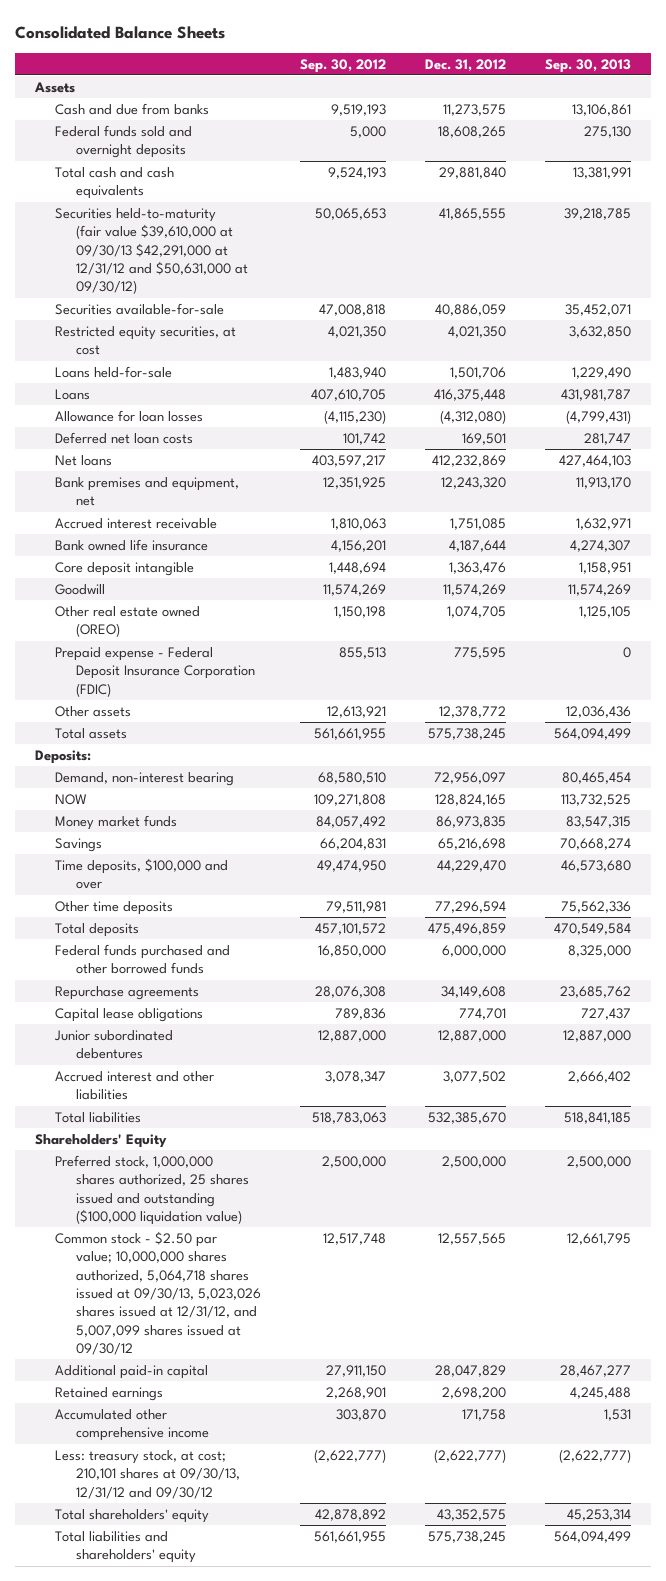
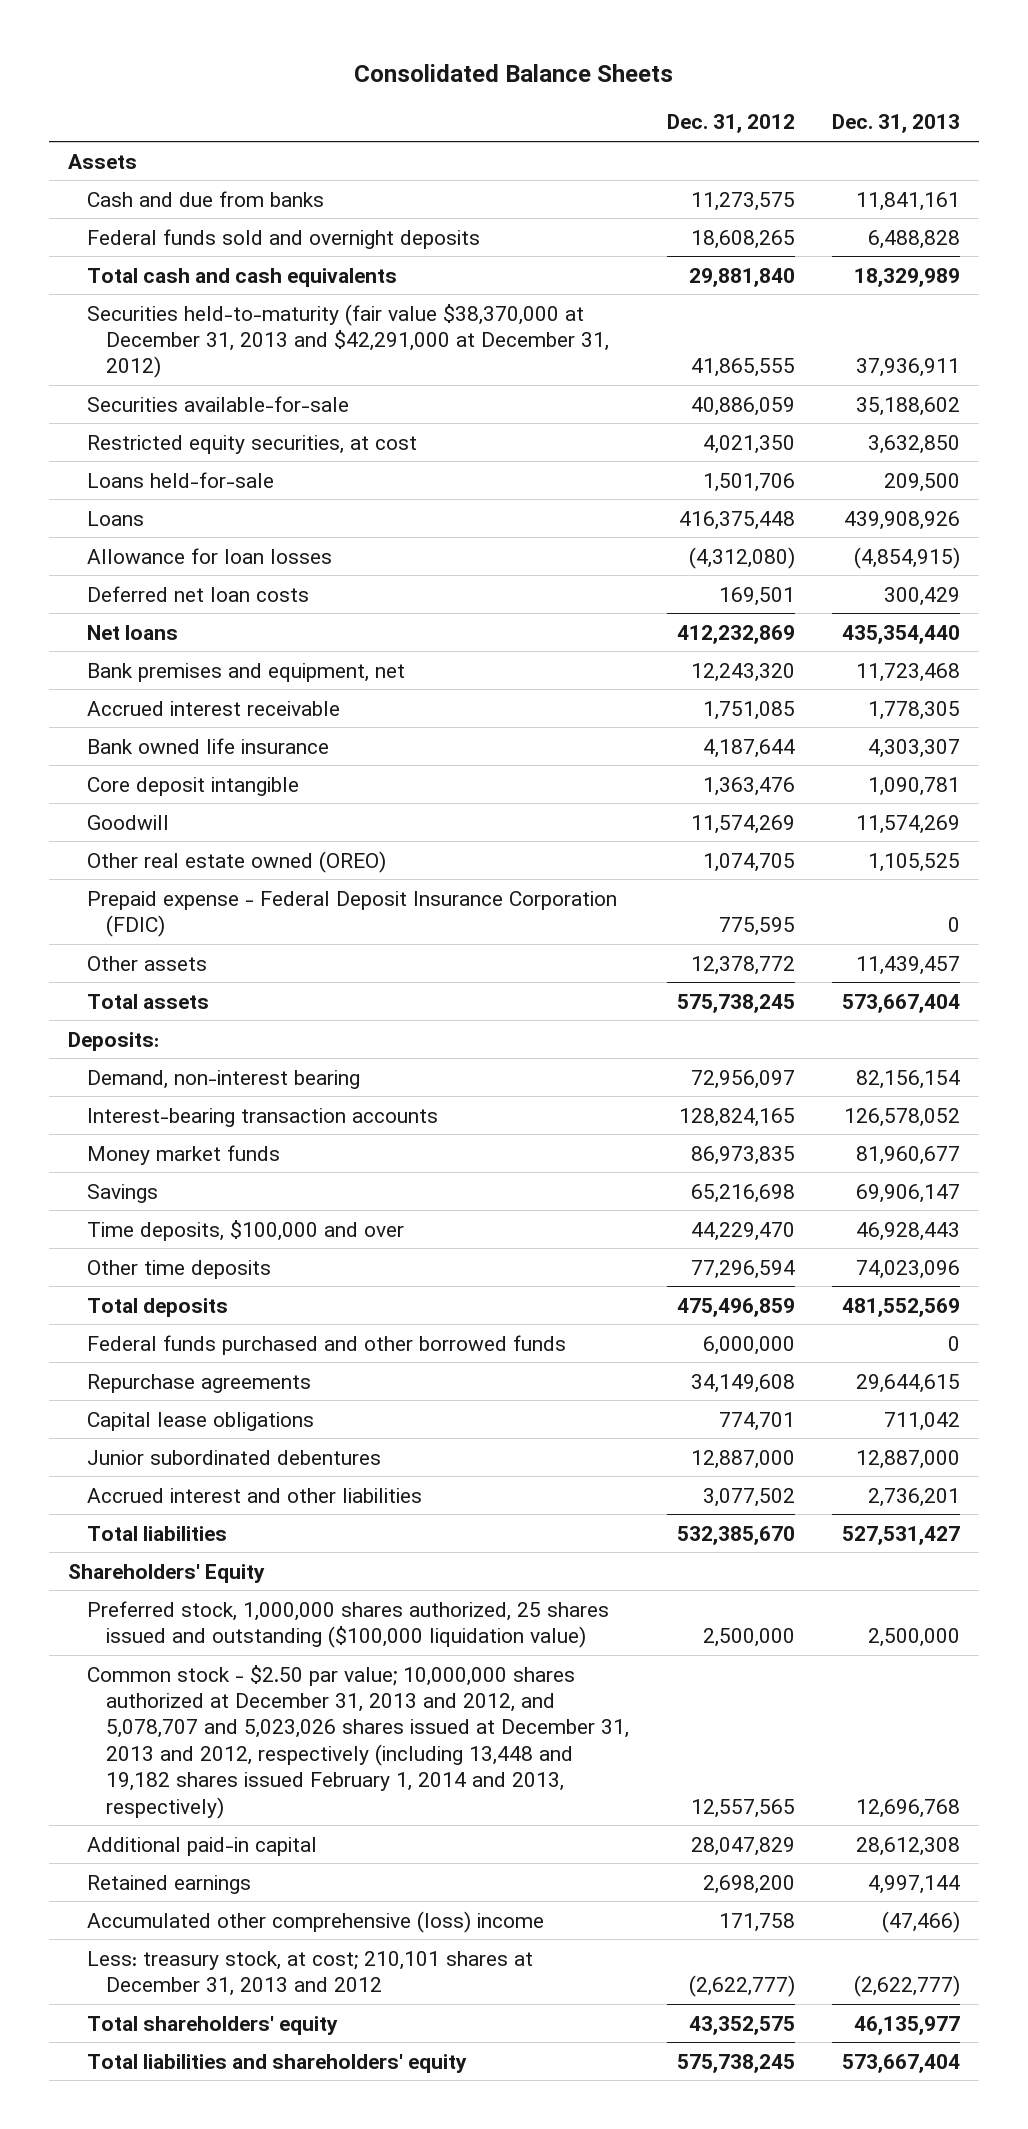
[300,58,387,73] Sep. 30, 2012 -> none
[545,58,632,73] Sep. 30, 2013 -> none
none -> [832,114,961,134] Dec. 31, 2013
[55,207,249,295] Securities held-to-maturity (fair value $39,610,000 at 09/30/13 $42,291,000 at 12/31/12 and $50,631,000 at 09/30/12) -> [87,303,610,379] Securities held-to-maturity (fair value $38,370,000 at December 31, 2013 and $42,291,000 at December 31, 2012)
[55,793,88,805] NOW -> [87,1107,439,1127] Interest-bearing transaction accounts
[55,1230,262,1356] Common stock - $2.50 par value; 10,000,000 shares authorized, 5,064,718 shares issued at 09/30/13, 5,023,026 shares issued at 12/31/12, and 5,007,099 shares issued at 09/30/12 -> [87,1664,630,1819] Common stock - $2.50 par value; 10,000,000 shares authorized at December 31, 2013 and 2012, and 5,078,707 and 5,023,026 shares issued at December 31, 2013 and 2012, respectively (including 13,448 and 19,182 shares issued February 1, 2014 and 2013, respectively)
[55,1408,210,1442] Accumulated other comprehensive income -> [87,1910,545,1933] Accumulated other comprehensive (loss) income
[55,1449,241,1499] Less: treasury stock, at cost; 210,101 shares at 09/30/13, 12/31/12 and 09/30/12 -> [87,1950,534,1997] Less: treasury stock, at cost; 210,101 shares at December 31, 2013 and 2012

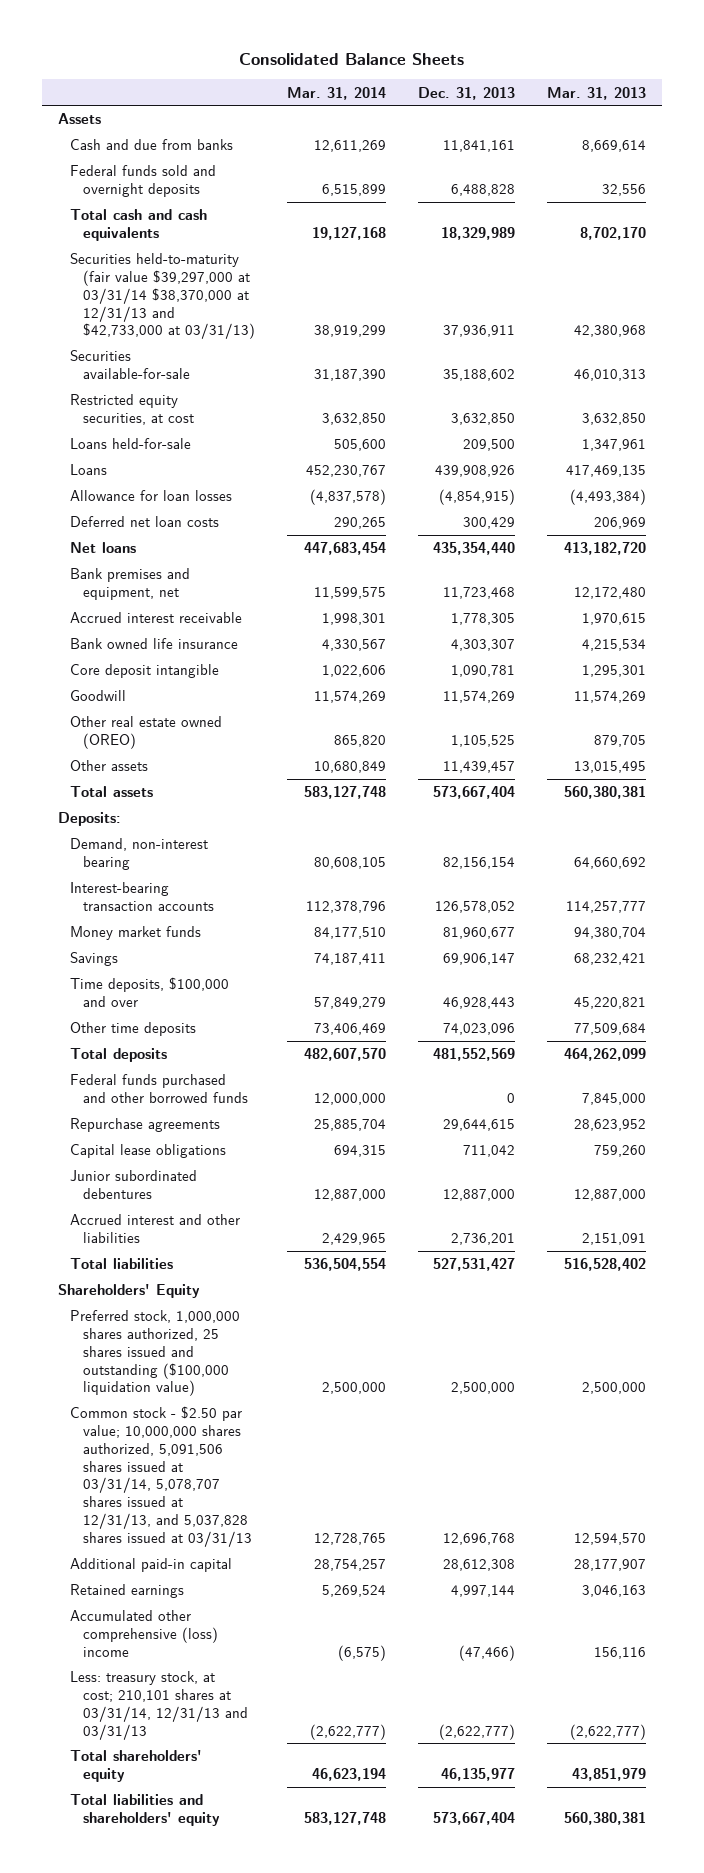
[666,114,795,134] Dec. 31, 2012 -> none
none -> [287,86,387,100] Mar. 31, 2014
none -> [547,86,647,100] Mar. 31, 2013
[87,303,610,379] Securities held-to-maturity (fair value $38,370,000 at December 31, 2013 and $42,291,000 at December 31, 2012) -> [70,253,255,340] Securities held-to-maturity (fair value $39,297,000 at 03/31/14 $38,370,000 at 12/31/13 and $42,733,000 at 03/31/13)
[87,890,618,938] Prepaid expense - Federal Deposit Insurance Corporation (FDIC) -> none
[87,1664,630,1819] Common stock - $2.50 par value; 10,000,000 shares authorized at December 31, 2013 and 2012, and 5,078,707 and 5,023,026 shares issued at December 31, 2013 and 2012, respectively (including 13,448 and 19,182 shares issued February 1, 2014 and 2013, respectively) -> [70,1406,252,1547] Common stock - $2.50 par value; 10,000,000 shares authorized, 5,091,506 shares issued at 03/31/14, 5,078,707 shares issued at 12/31/13, and 5,037,828 shares issued at 03/31/13
[87,1950,534,1997] Less: treasury stock, at cost; 210,101 shares at December 31, 2013 and 2012 -> [70,1671,248,1740] Less: treasury stock, at cost; 210,101 shares at 03/31/14, 12/31/13 and 03/31/13

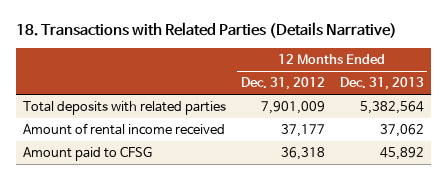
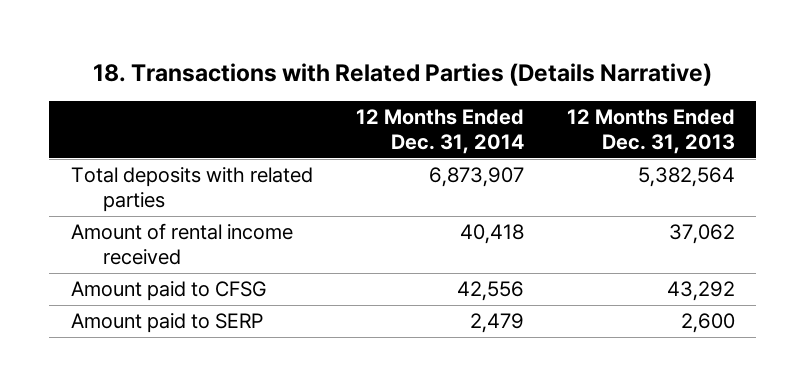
[240,77,325,91] Dec. 31, 2012 -> none
none -> [355,109,524,154] 12 Months Ended Dec. 31, 2014
[379,147,424,161] 45,892 -> [666,281,735,302] 43,292
none -> [70,313,263,334] Amount paid to SERP

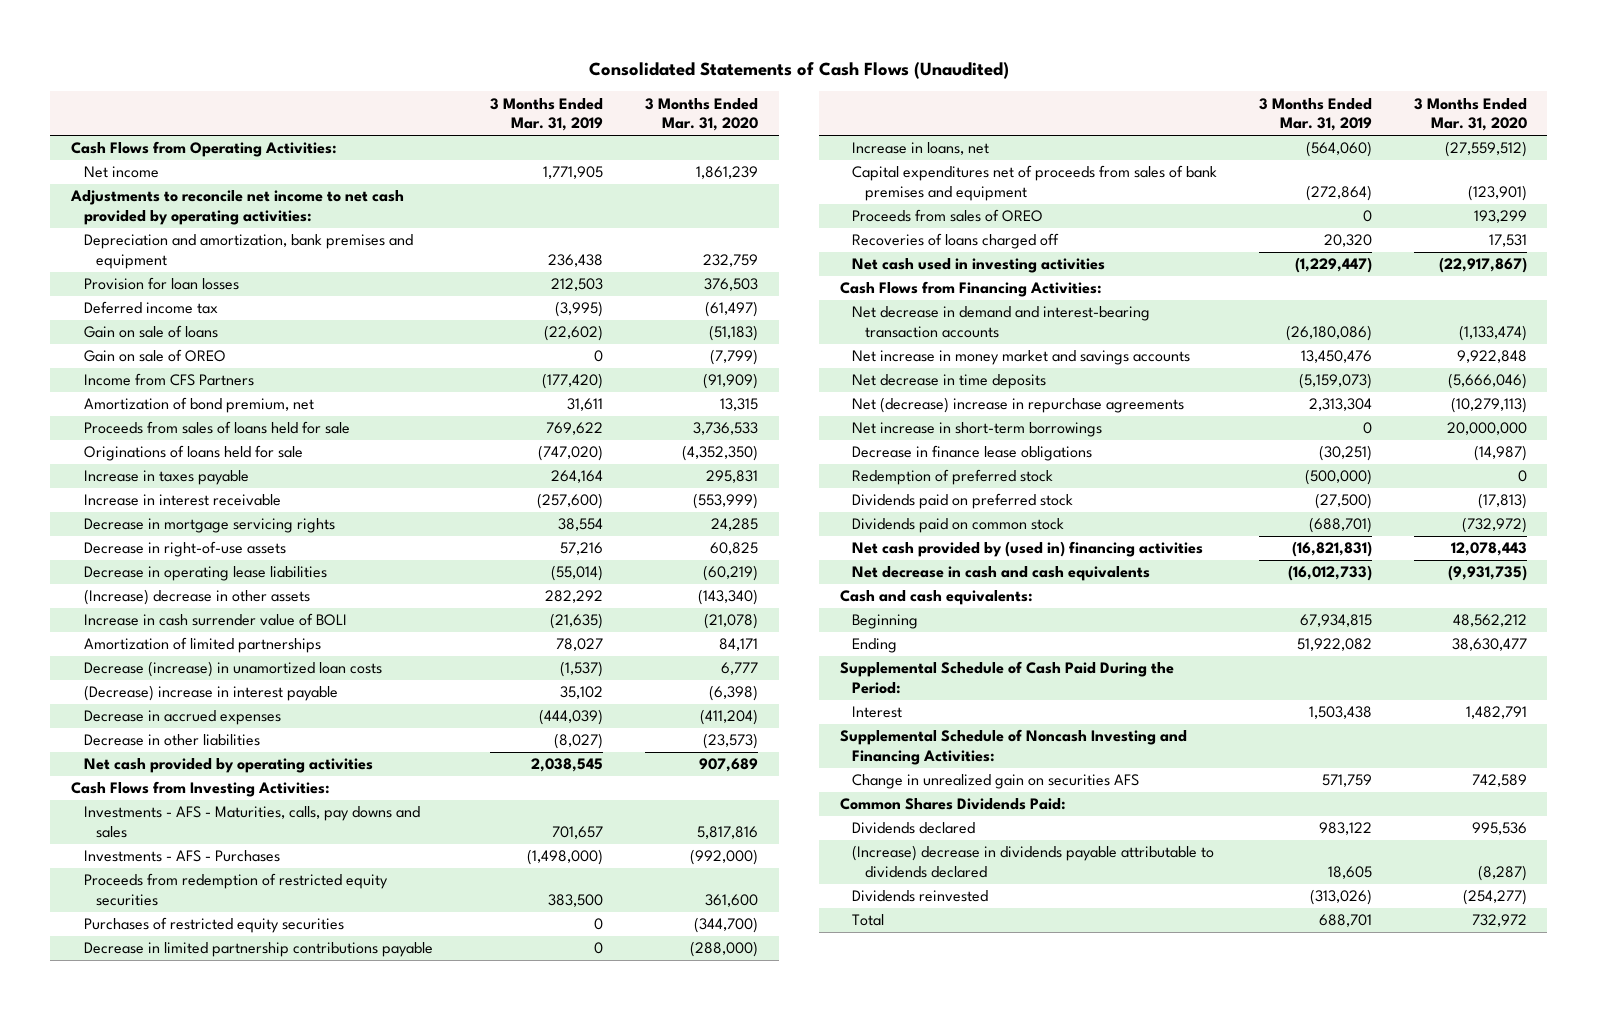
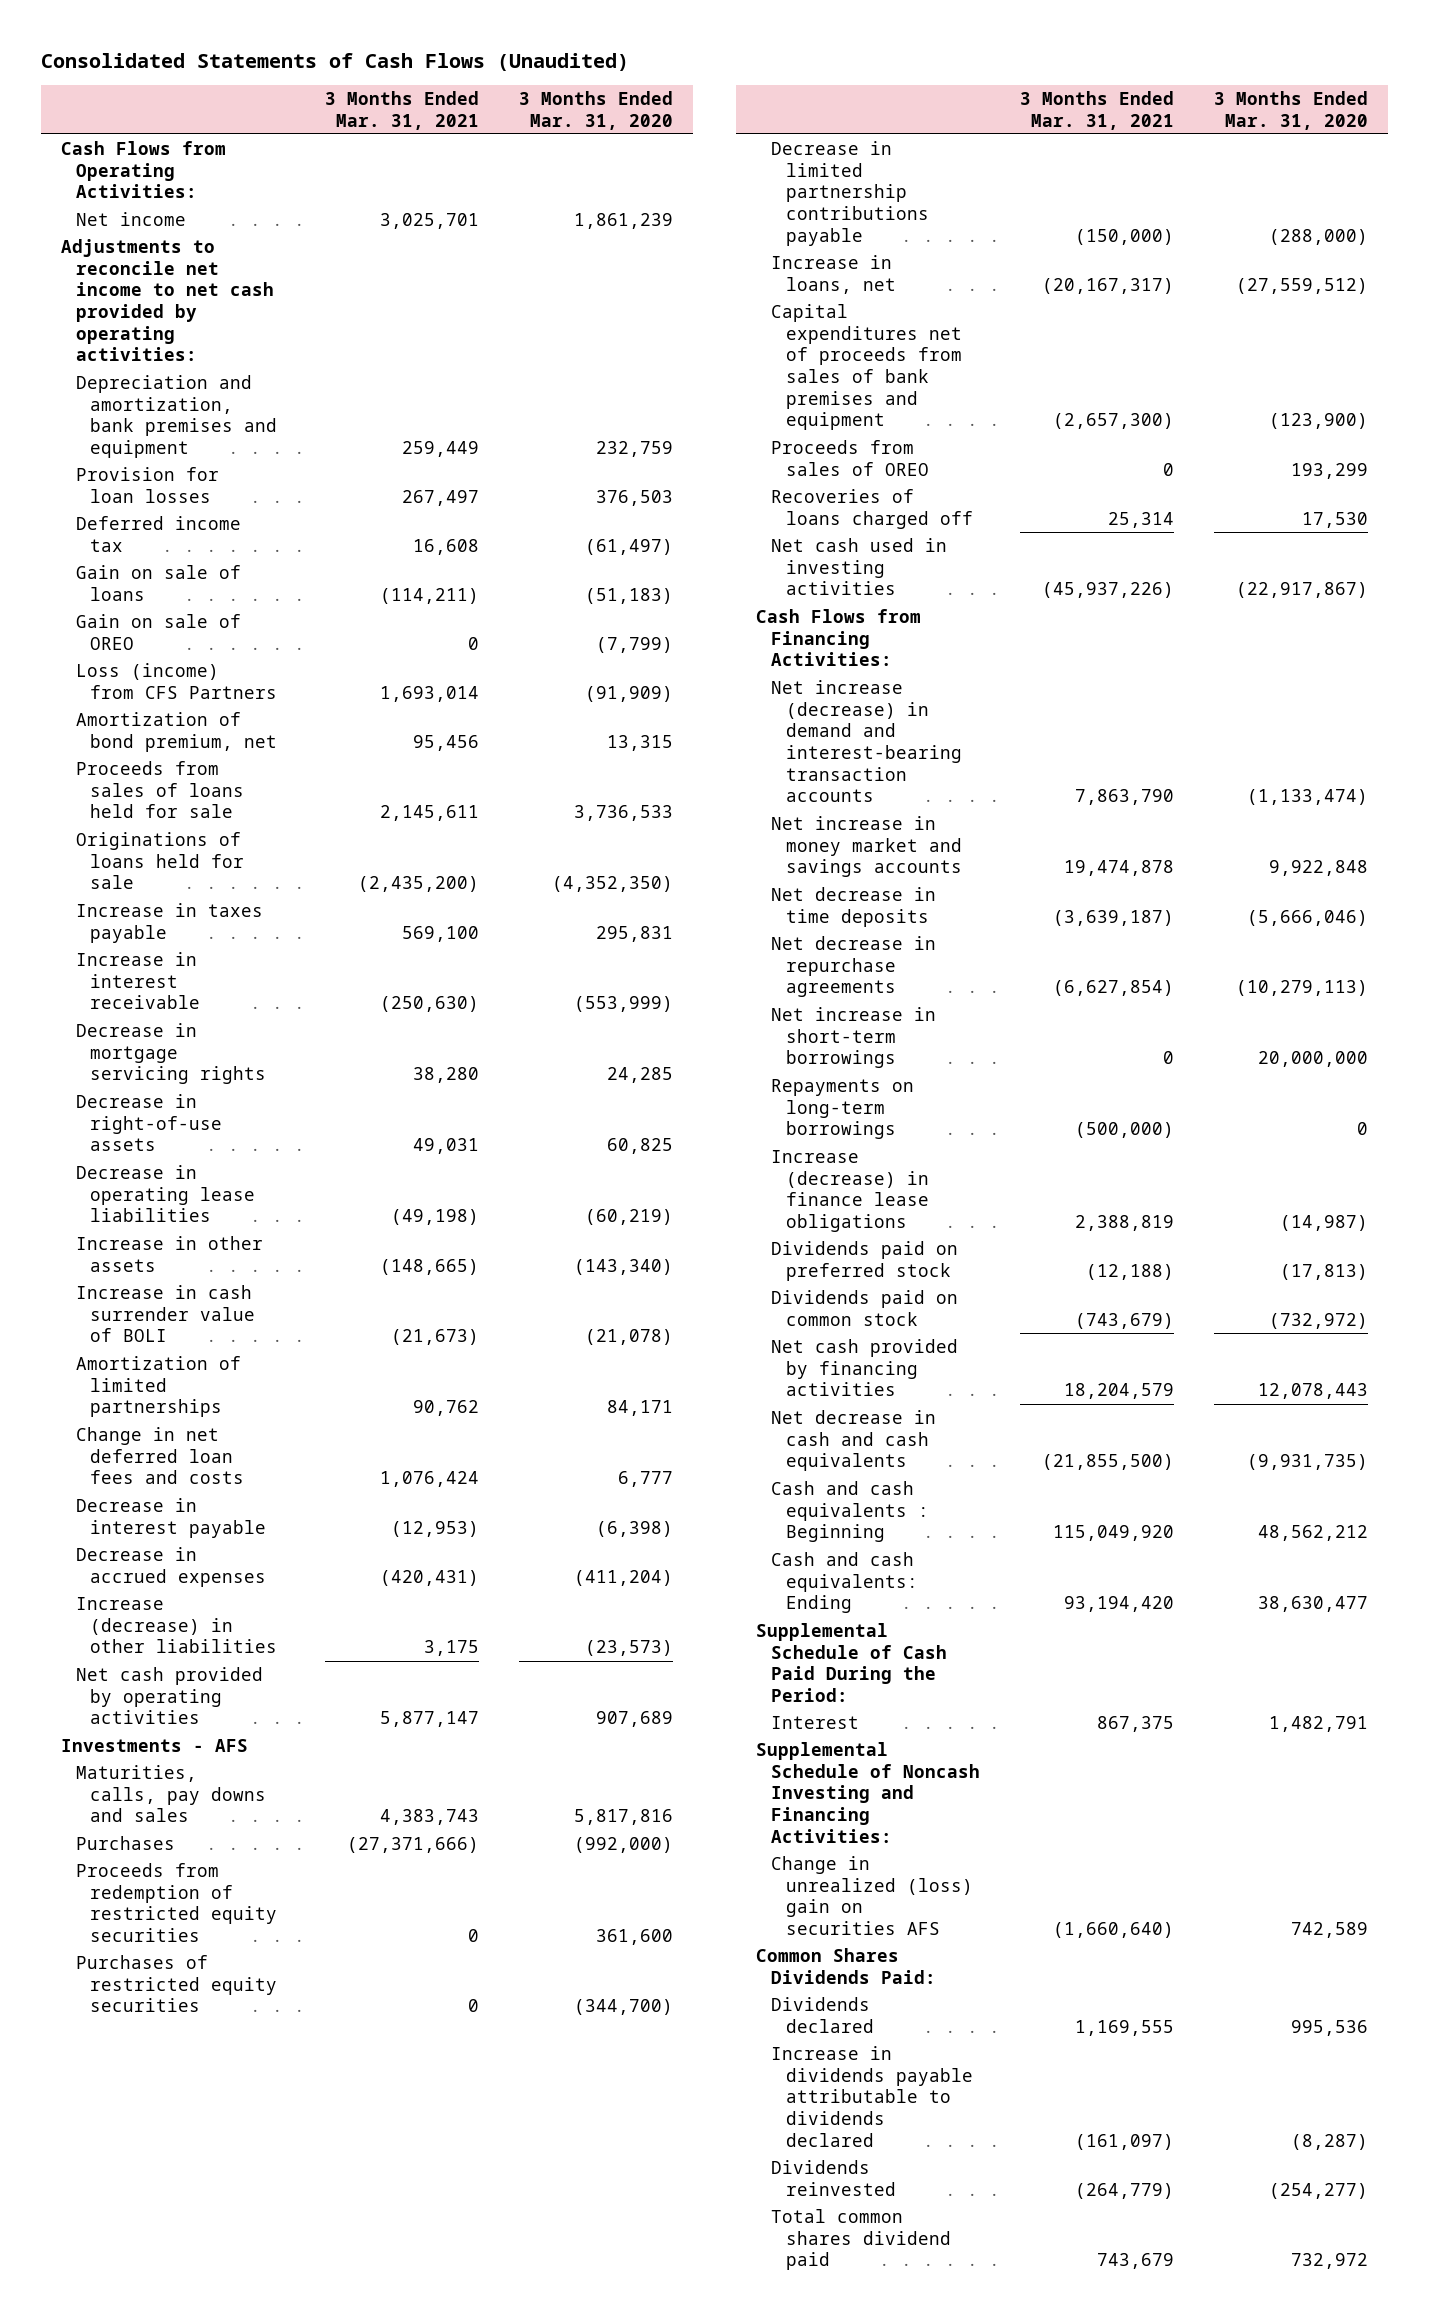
[490,97,604,132] 3 Months Ended Mar. 31, 2019 -> none
none -> [324,90,479,130] 3 Months Ended Mar. 31, 2021
[83,373,254,387] Income from CFS Partners -> [75,662,278,699] Loss (income) from CFS Partners
[83,589,310,606] (Increase) decrease in other assets -> [75,1235,263,1272] Increase in other assets
[83,661,382,678] Decrease (increase) in unamortized loan costs -> [75,1426,245,1485] Change in net deferred loan fees and costs
[83,685,338,702] (Decrease) increase in interest payable -> [75,1497,267,1538] Decrease in interest payable
[83,734,260,747] Decrease in other liabilities -> [75,1596,278,1654] Increase (decrease) in other liabilities
[71,781,331,798] Cash Flows from Investing Activities: -> none
none -> [60,1738,248,1752] Investments - AFS
[83,806,420,838] Investments - AFS - Maturities, calls, pay downs and sales -> [75,1764,267,1823] Maturities, calls, pay downs and sales
[83,850,280,863] Investments - AFS - Purchases -> [75,1835,175,1850] Purchases
[1467,184,1527,201] (123,901) -> [1269,413,1369,430] (123,900)
[1488,234,1527,248] 17,531 -> [1302,511,1369,528] 17,530
[852,306,1151,338] Net decrease in demand and interest-bearing transaction accounts -> [770,679,962,803] Net increase (decrease) in demand and interest-bearing transaction accounts
[852,397,1185,414] Net (decrease) increase in repurchase agreements -> [770,935,936,998] Net decrease in repurchase agreements
[852,469,1054,486] Redemption of preferred stock -> none
none -> [770,1078,914,1140] Repayments on long-term borrowings
[852,445,1093,462] Decrease in finance lease obligations -> [770,1149,929,1233] Increase (decrease) in finance lease obligations
[852,541,1204,558] Net cash provided by (used in) financing activities -> [770,1338,958,1397] Net cash provided by financing activities
[839,590,1033,606] Cash and cash equivalents: -> none
[852,614,919,630] Beginning -> [770,1480,929,1543] Cash and cash equivalents : Beginning
[852,638,898,654] Ending -> [770,1551,918,1614] Cash and cash equivalents: Ending
[852,774,1140,790] Change in unrealized gain on securities AFS -> [770,1855,973,1936] Change in unrealized (loss) gain on securities AFS
[852,845,1215,878] (Increase) decrease in dividends payable attributable to dividends declared -> [770,2045,973,2147] Increase in dividends payable attributable to dividends declared
[852,914,885,927] Total -> [770,2208,951,2271] Total common shares dividend paid

